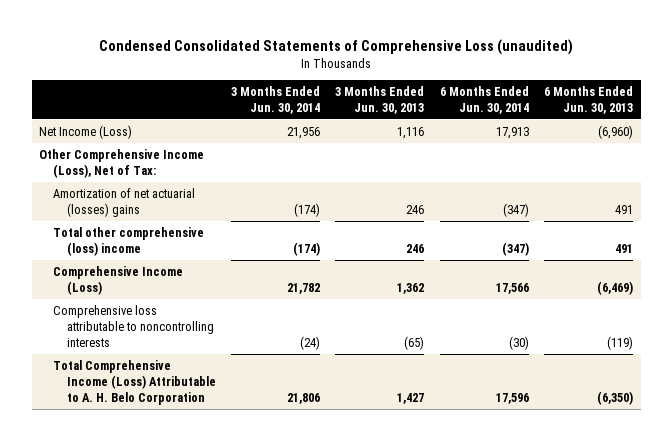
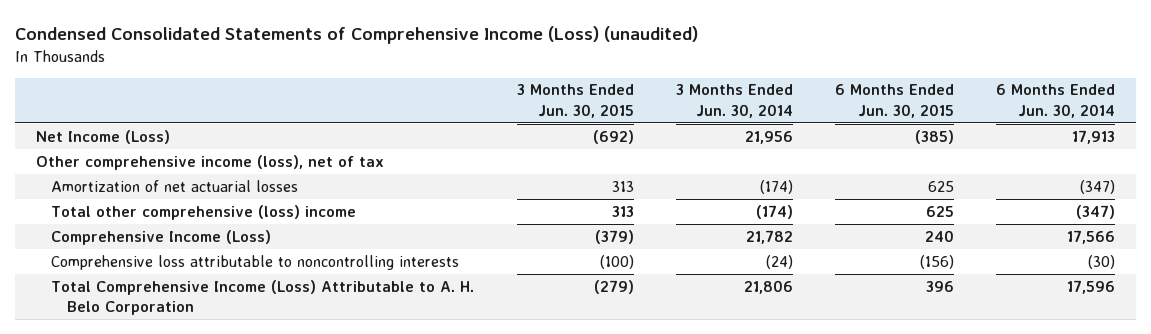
[99,38,574,55] Condensed Consolidated Statements of Comprehensive Loss (unaudited) -> [15,26,699,45] Condensed Consolidated Statements of Comprehensive Income (Loss) (unaudited)
[335,86,425,115] 3 Months Ended Jun. 30, 2013 -> none
[544,86,634,115] 6 Months Ended Jun. 30, 2013 -> none
none -> [516,84,634,118] 3 Months Ended Jun. 30, 2015
none -> [834,84,954,118] 6 Months Ended Jun. 30, 2015
[39,148,205,178] Other Comprehensive Income (Loss), Net of Tax: -> [36,154,385,170] Other comprehensive income (loss), net of tax
[52,187,195,217] Amortization of net actuarial (losses) gains -> [51,179,299,192] Amortization of net actuarial losses

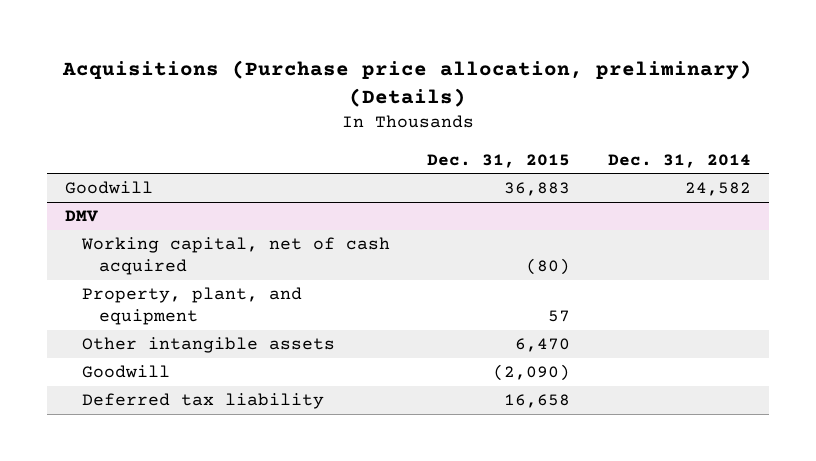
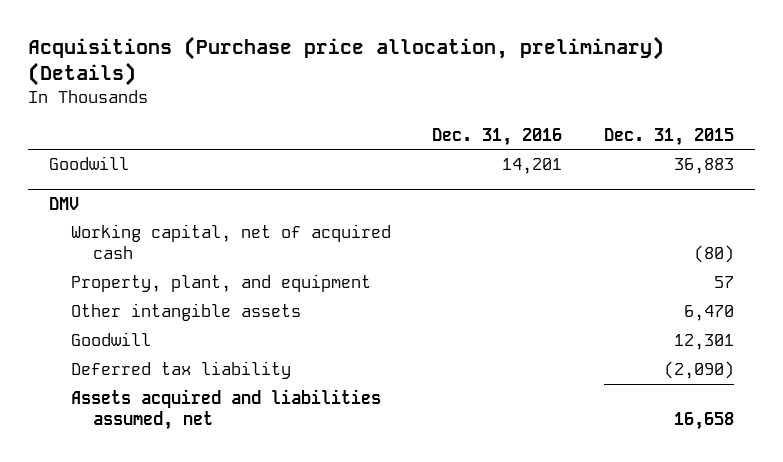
[607,153,751,168] Dec. 31, 2014 -> none
none -> [432,127,563,146] Dec. 31, 2016
[81,237,391,275] Working capital, net of cash acquired -> [70,224,391,260] Working capital, net of acquired cash
[493,364,571,382] (2,090) -> [674,334,735,351] 12,301
[504,394,571,409] 16,658 -> [664,361,735,380] (2,090)
none -> [70,389,381,431] Assets acquired and liabilities assumed, net

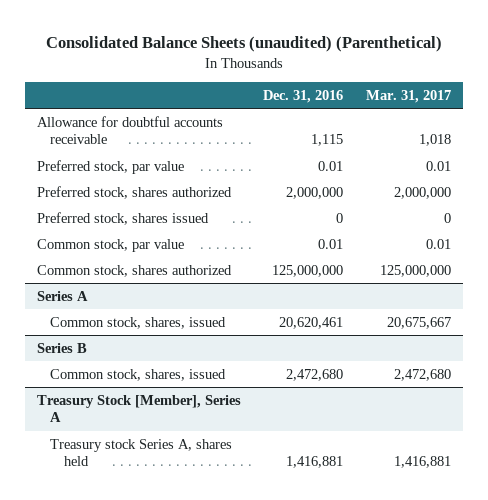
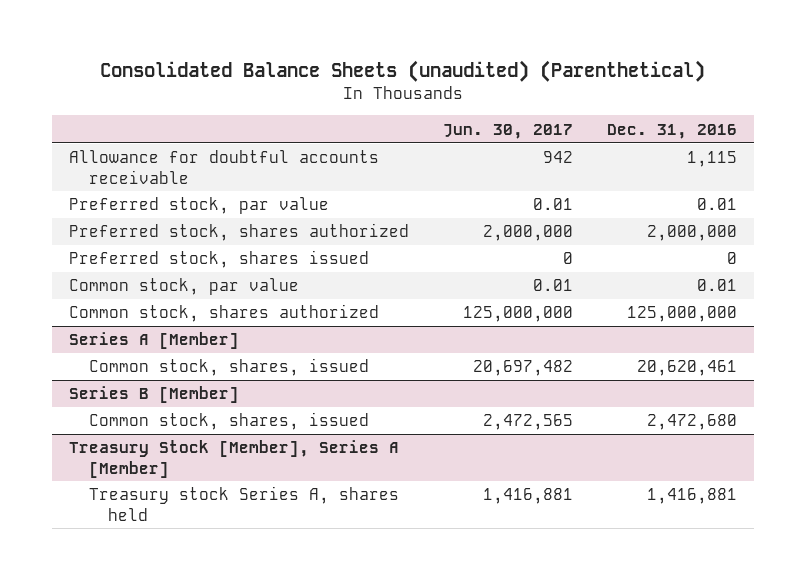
[366,89,452,103] Mar. 31, 2017 -> none
none -> [443,123,574,139] Jun. 30, 2017
[36,290,88,301] Series A -> [69,332,240,350] Series A [Member]
[36,342,87,353] Series B -> [69,386,240,404] Series B [Member]
[36,394,241,423] Treasury Stock [Member], Series A -> [69,440,400,478] Treasury Stock [Member], Series A [Member]

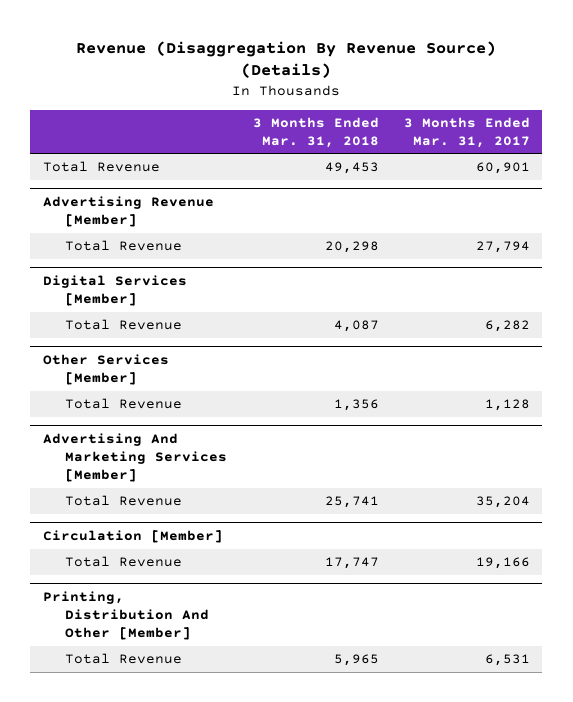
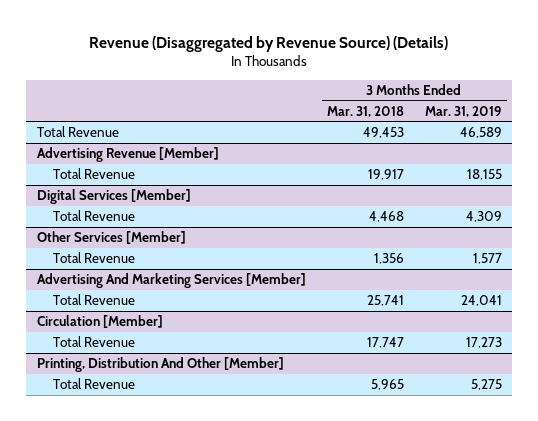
[76,40,497,79] Revenue (Disaggregation By Revenue Source) (Details) -> [89,35,449,52] Revenue (Disaggregated by Revenue Source) (Details)
[403,116,530,148] 3 Months Ended Mar. 31, 2017 -> none
none -> [424,105,502,117] Mar. 31, 2019
[324,241,379,254] 20,298 -> [367,169,404,181] 19,917
[333,320,379,333] 4,087 -> [368,211,404,223] 4,468

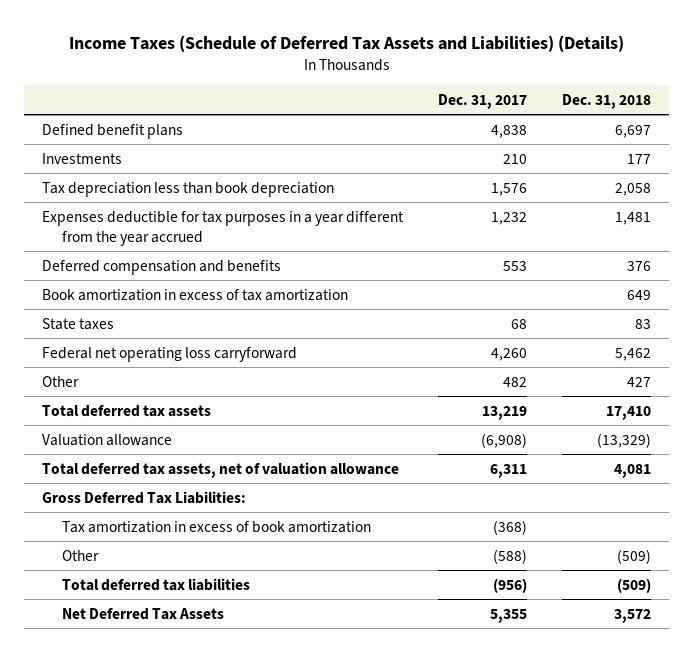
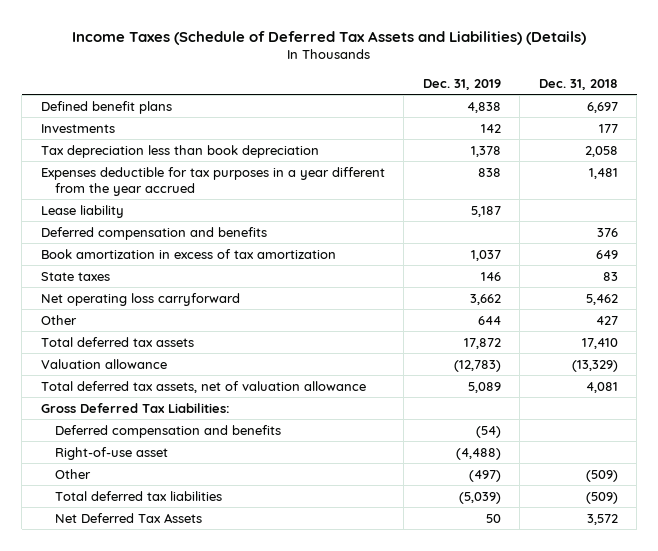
[438,93,528,109] Dec. 31, 2017 -> none
none -> [422,78,501,90] Dec. 31, 2019
none -> [40,204,124,218] Lease liability
[41,346,297,362] Federal net operating loss carryforward -> [40,292,240,306] Net operating loss carryforward
[61,520,371,533] Tax amortization in excess of book amortization -> none
none -> [55,424,282,438] Deferred compensation and benefits
none -> [55,446,169,460] Right-of-use asset

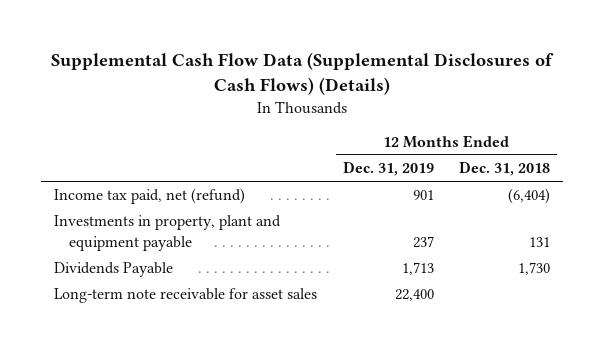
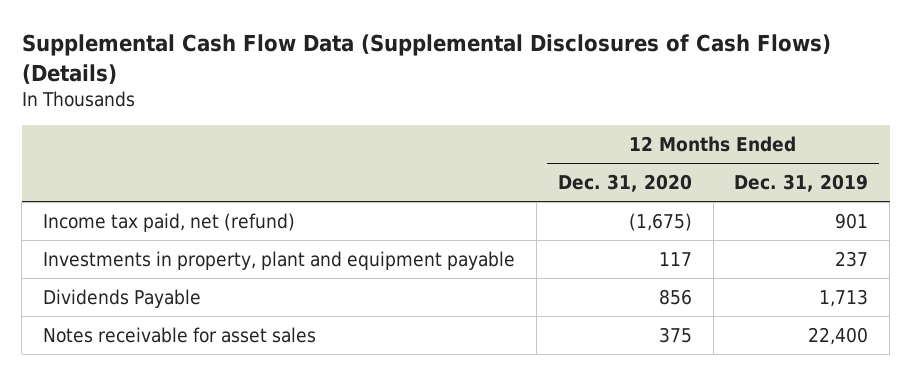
[459,161,551,177] Dec. 31, 2018 -> none
none -> [557,174,692,193] Dec. 31, 2020
[53,288,317,304] Long-term note receivable for asset sales -> [43,327,317,344] Notes receivable for asset sales

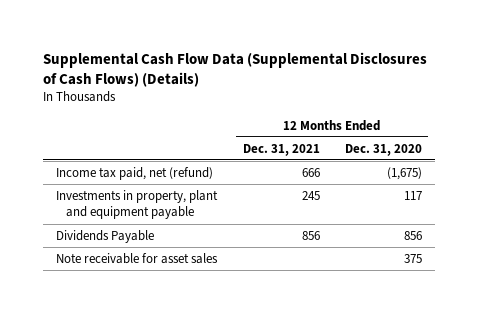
[734,174,869,193] Dec. 31, 2019 -> none
none -> [242,143,320,156] Dec. 31, 2021
[43,327,317,344] Notes receivable for asset sales -> [56,252,219,264] Note receivable for asset sales

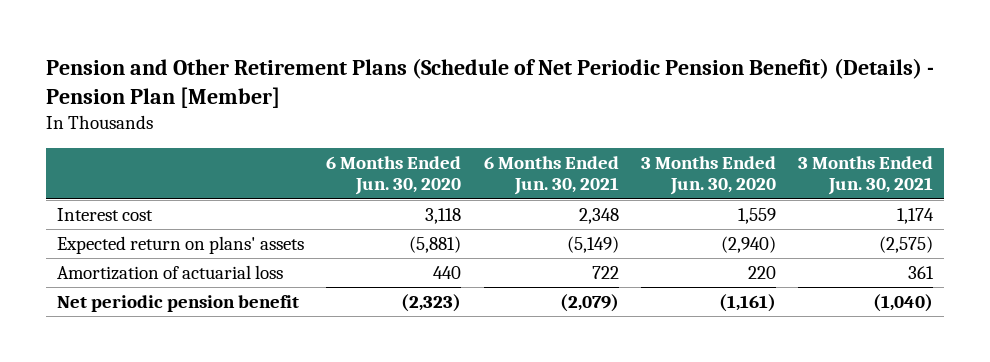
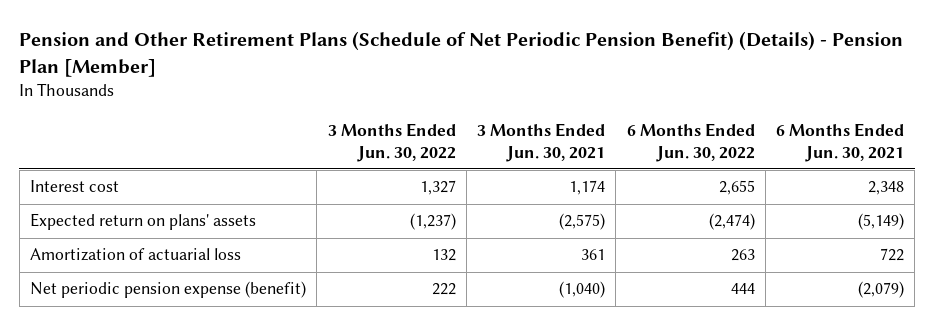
[326,155,462,196] 6 Months Ended Jun. 30, 2020 -> none
[641,155,777,196] 3 Months Ended Jun. 30, 2020 -> none
none -> [327,122,456,162] 3 Months Ended Jun. 30, 2022
none -> [626,122,755,162] 6 Months Ended Jun. 30, 2022
[57,294,300,312] Net periodic pension benefit -> [30,281,307,299] Net periodic pension expense (benefit)

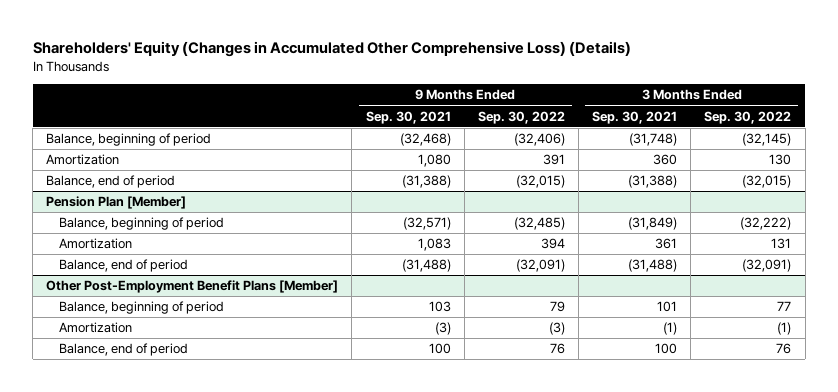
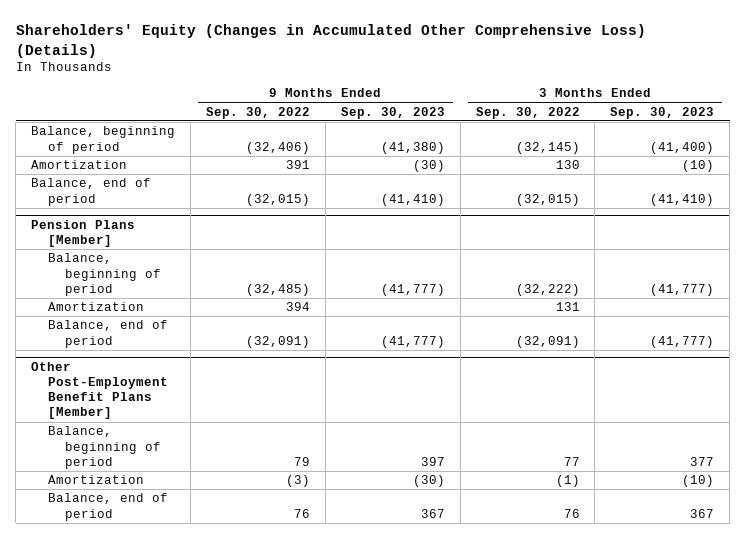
[365,110,451,124] Sep. 30, 2021 -> none
[592,110,678,124] Sep. 30, 2021 -> none
none -> [340,106,445,119] Sep. 30, 2023
none -> [610,106,715,119] Sep. 30, 2023
[46,196,187,210] Pension Plan [Member] -> [31,219,136,248] Pension Plans [Member]

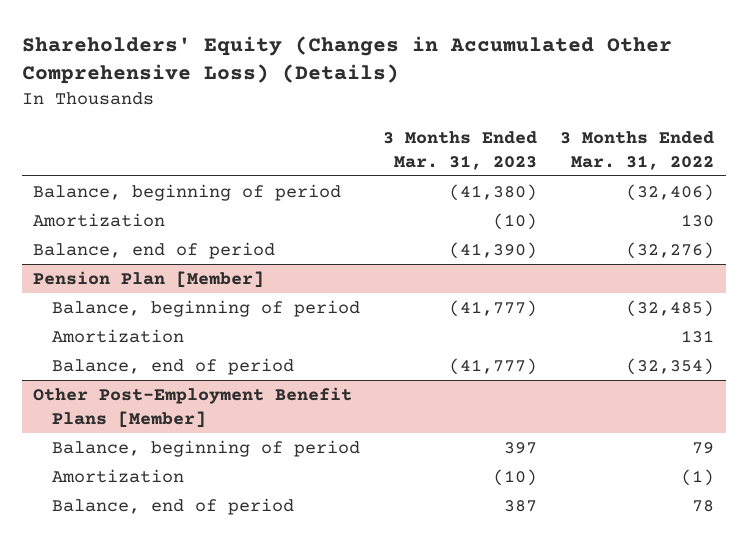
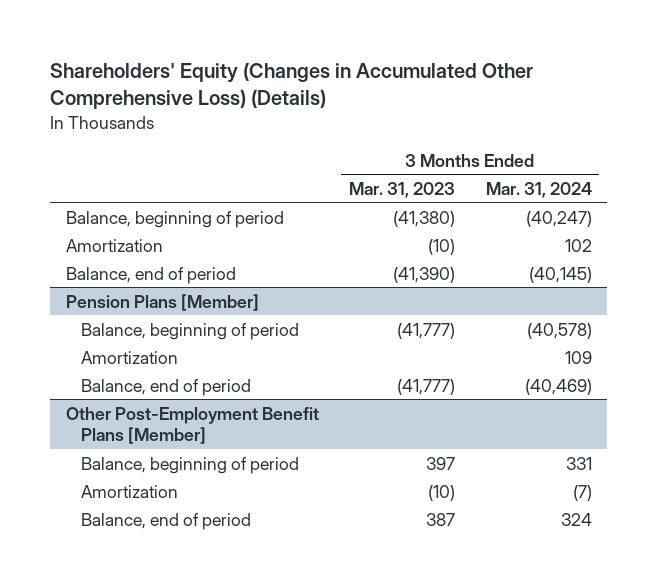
[560,130,715,170] 3 Months Ended Mar. 31, 2022 -> none
none -> [485,181,592,198] Mar. 31, 2024
[33,270,265,288] Pension Plan [Member] -> [65,293,259,311] Pension Plans [Member]

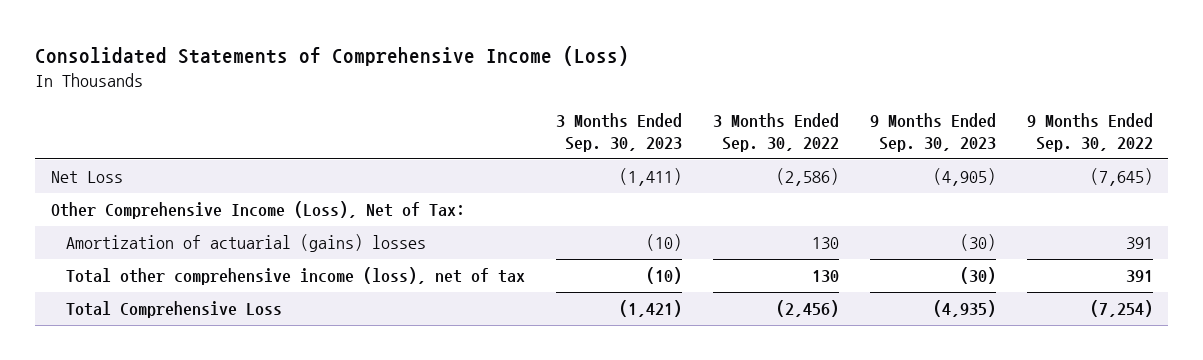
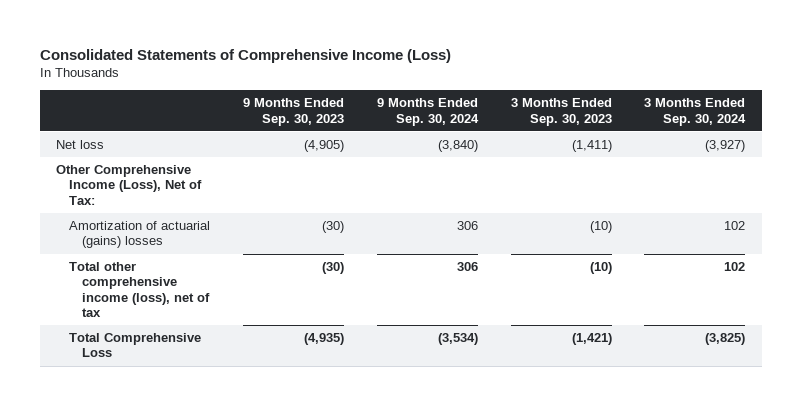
[712,112,839,153] 3 Months Ended Sep. 30, 2022 -> none
[1026,112,1153,153] 9 Months Ended Sep. 30, 2022 -> none
none -> [376,98,479,126] 9 Months Ended Sep. 30, 2024
none -> [644,98,747,126] 3 Months Ended Sep. 30, 2024
[50,170,123,183] Net Loss -> [56,140,105,150] Net loss

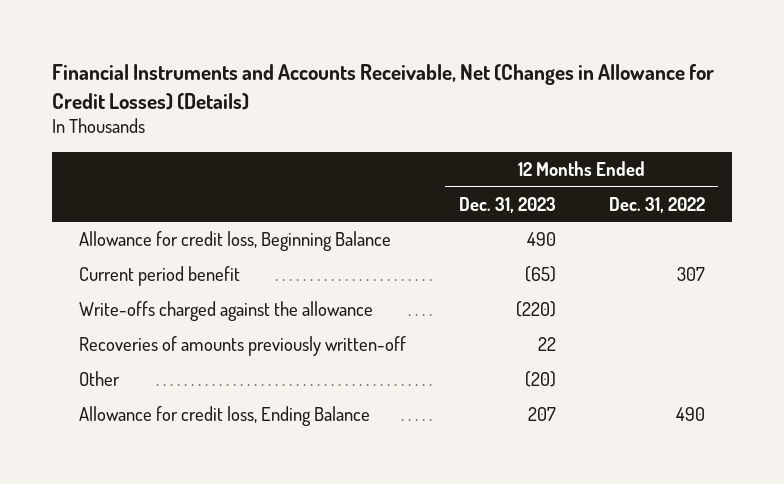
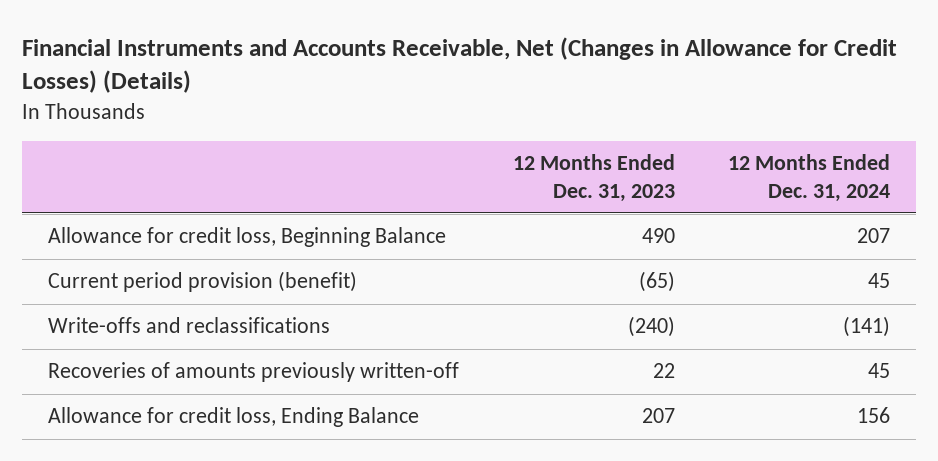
[609,196,706,213] Dec. 31, 2022 -> none
none -> [727,154,890,202] 12 Months Ended Dec. 31, 2024
[78,266,240,287] Current period benefit -> [48,271,358,293] Current period provision (benefit)
[78,301,373,322] Write-offs charged against the allowance -> [48,317,331,334] Write-offs and reclassifications
[515,301,556,318] (220) -> [627,316,675,338] (240)
[78,371,120,387] Other -> none

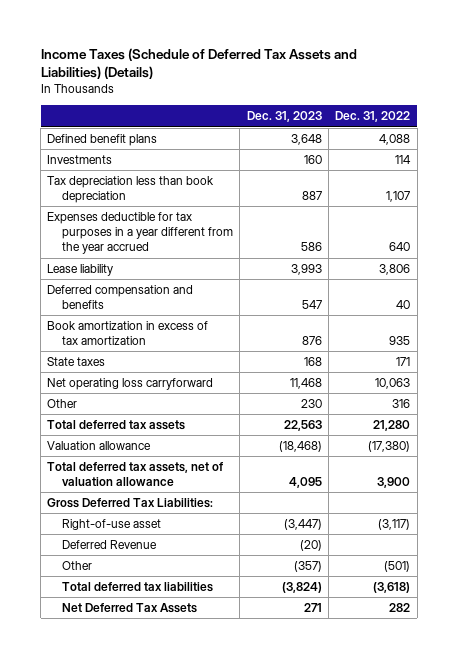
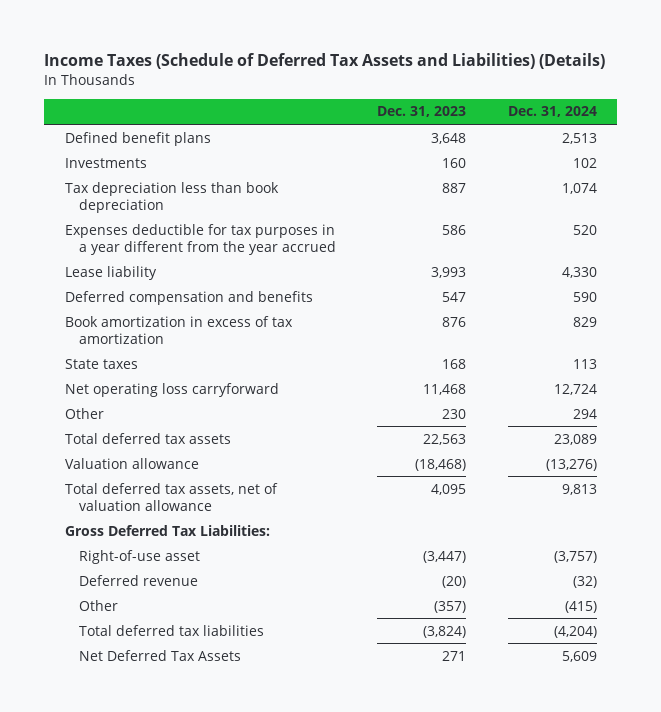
[335,111,411,123] Dec. 31, 2022 -> none
none -> [507,106,597,118] Dec. 31, 2024
[61,539,157,549] Deferred Revenue -> [78,574,198,586] Deferred revenue

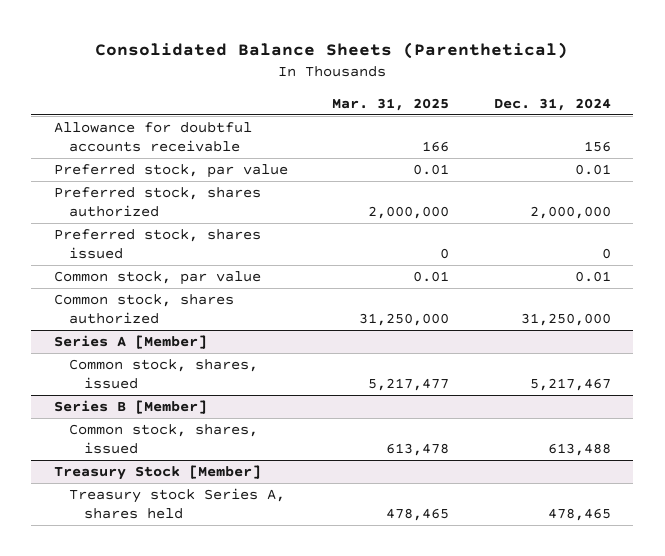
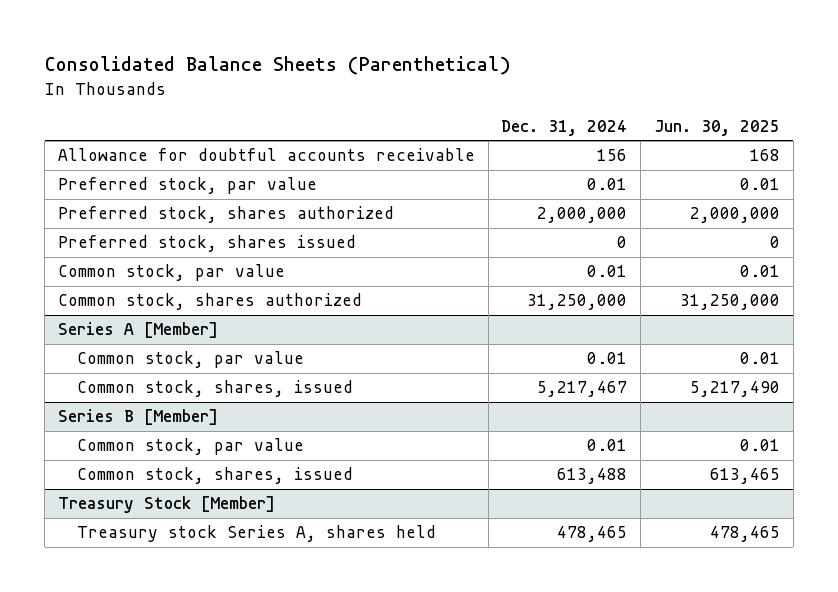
[332,97,450,111] Mar. 31, 2025 -> none
none -> [653,120,780,137] Jun. 30, 2025
none -> [77,351,305,369] Common stock, par value
none -> [77,438,305,456] Common stock, par value

